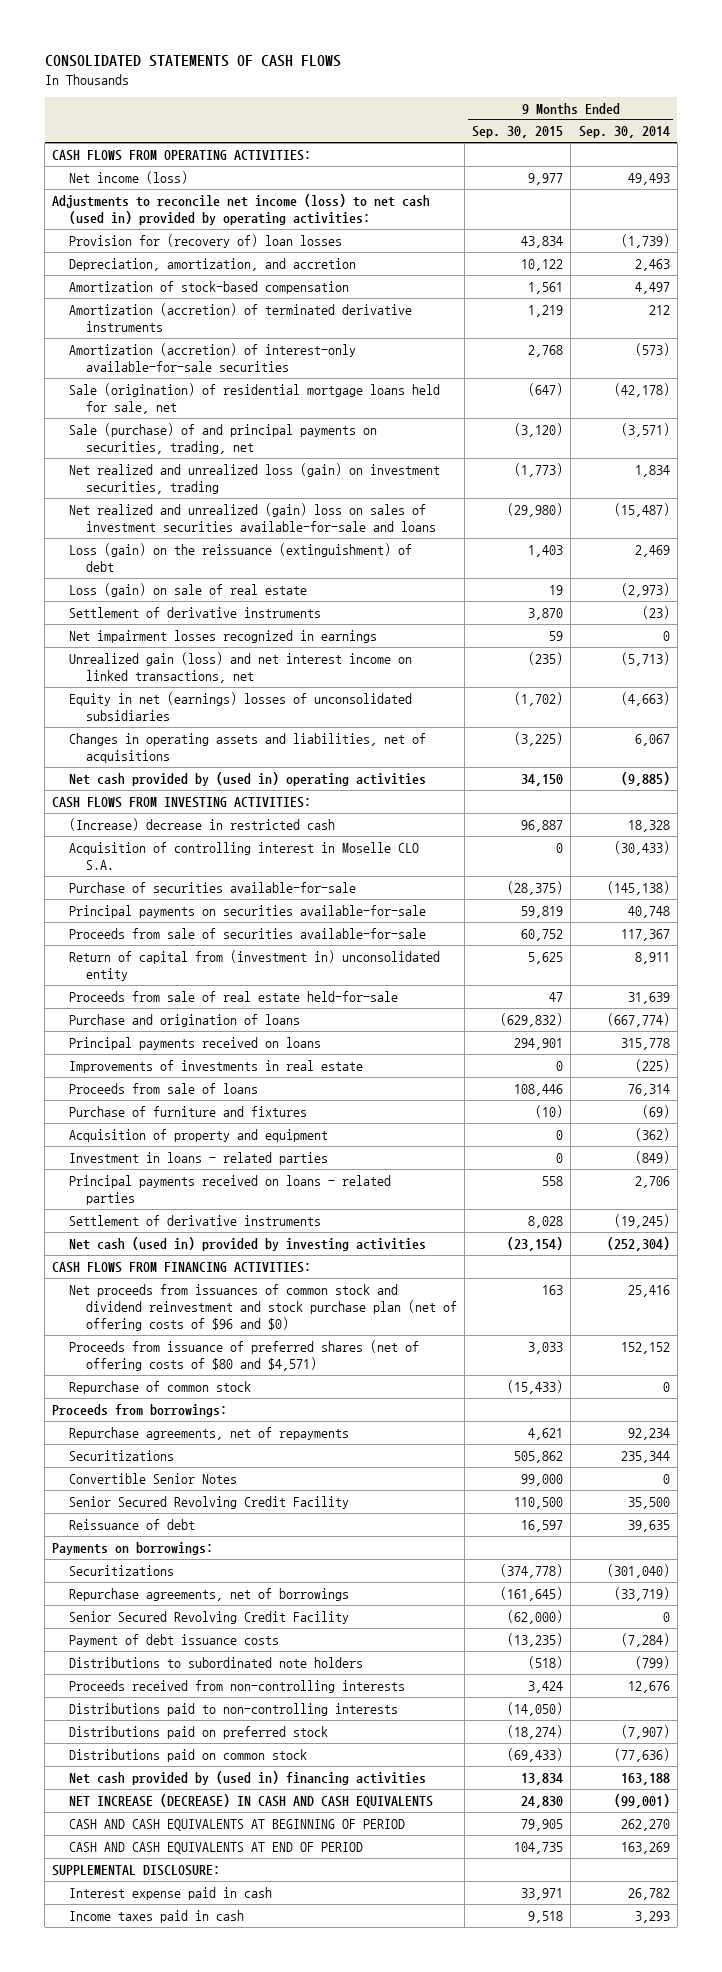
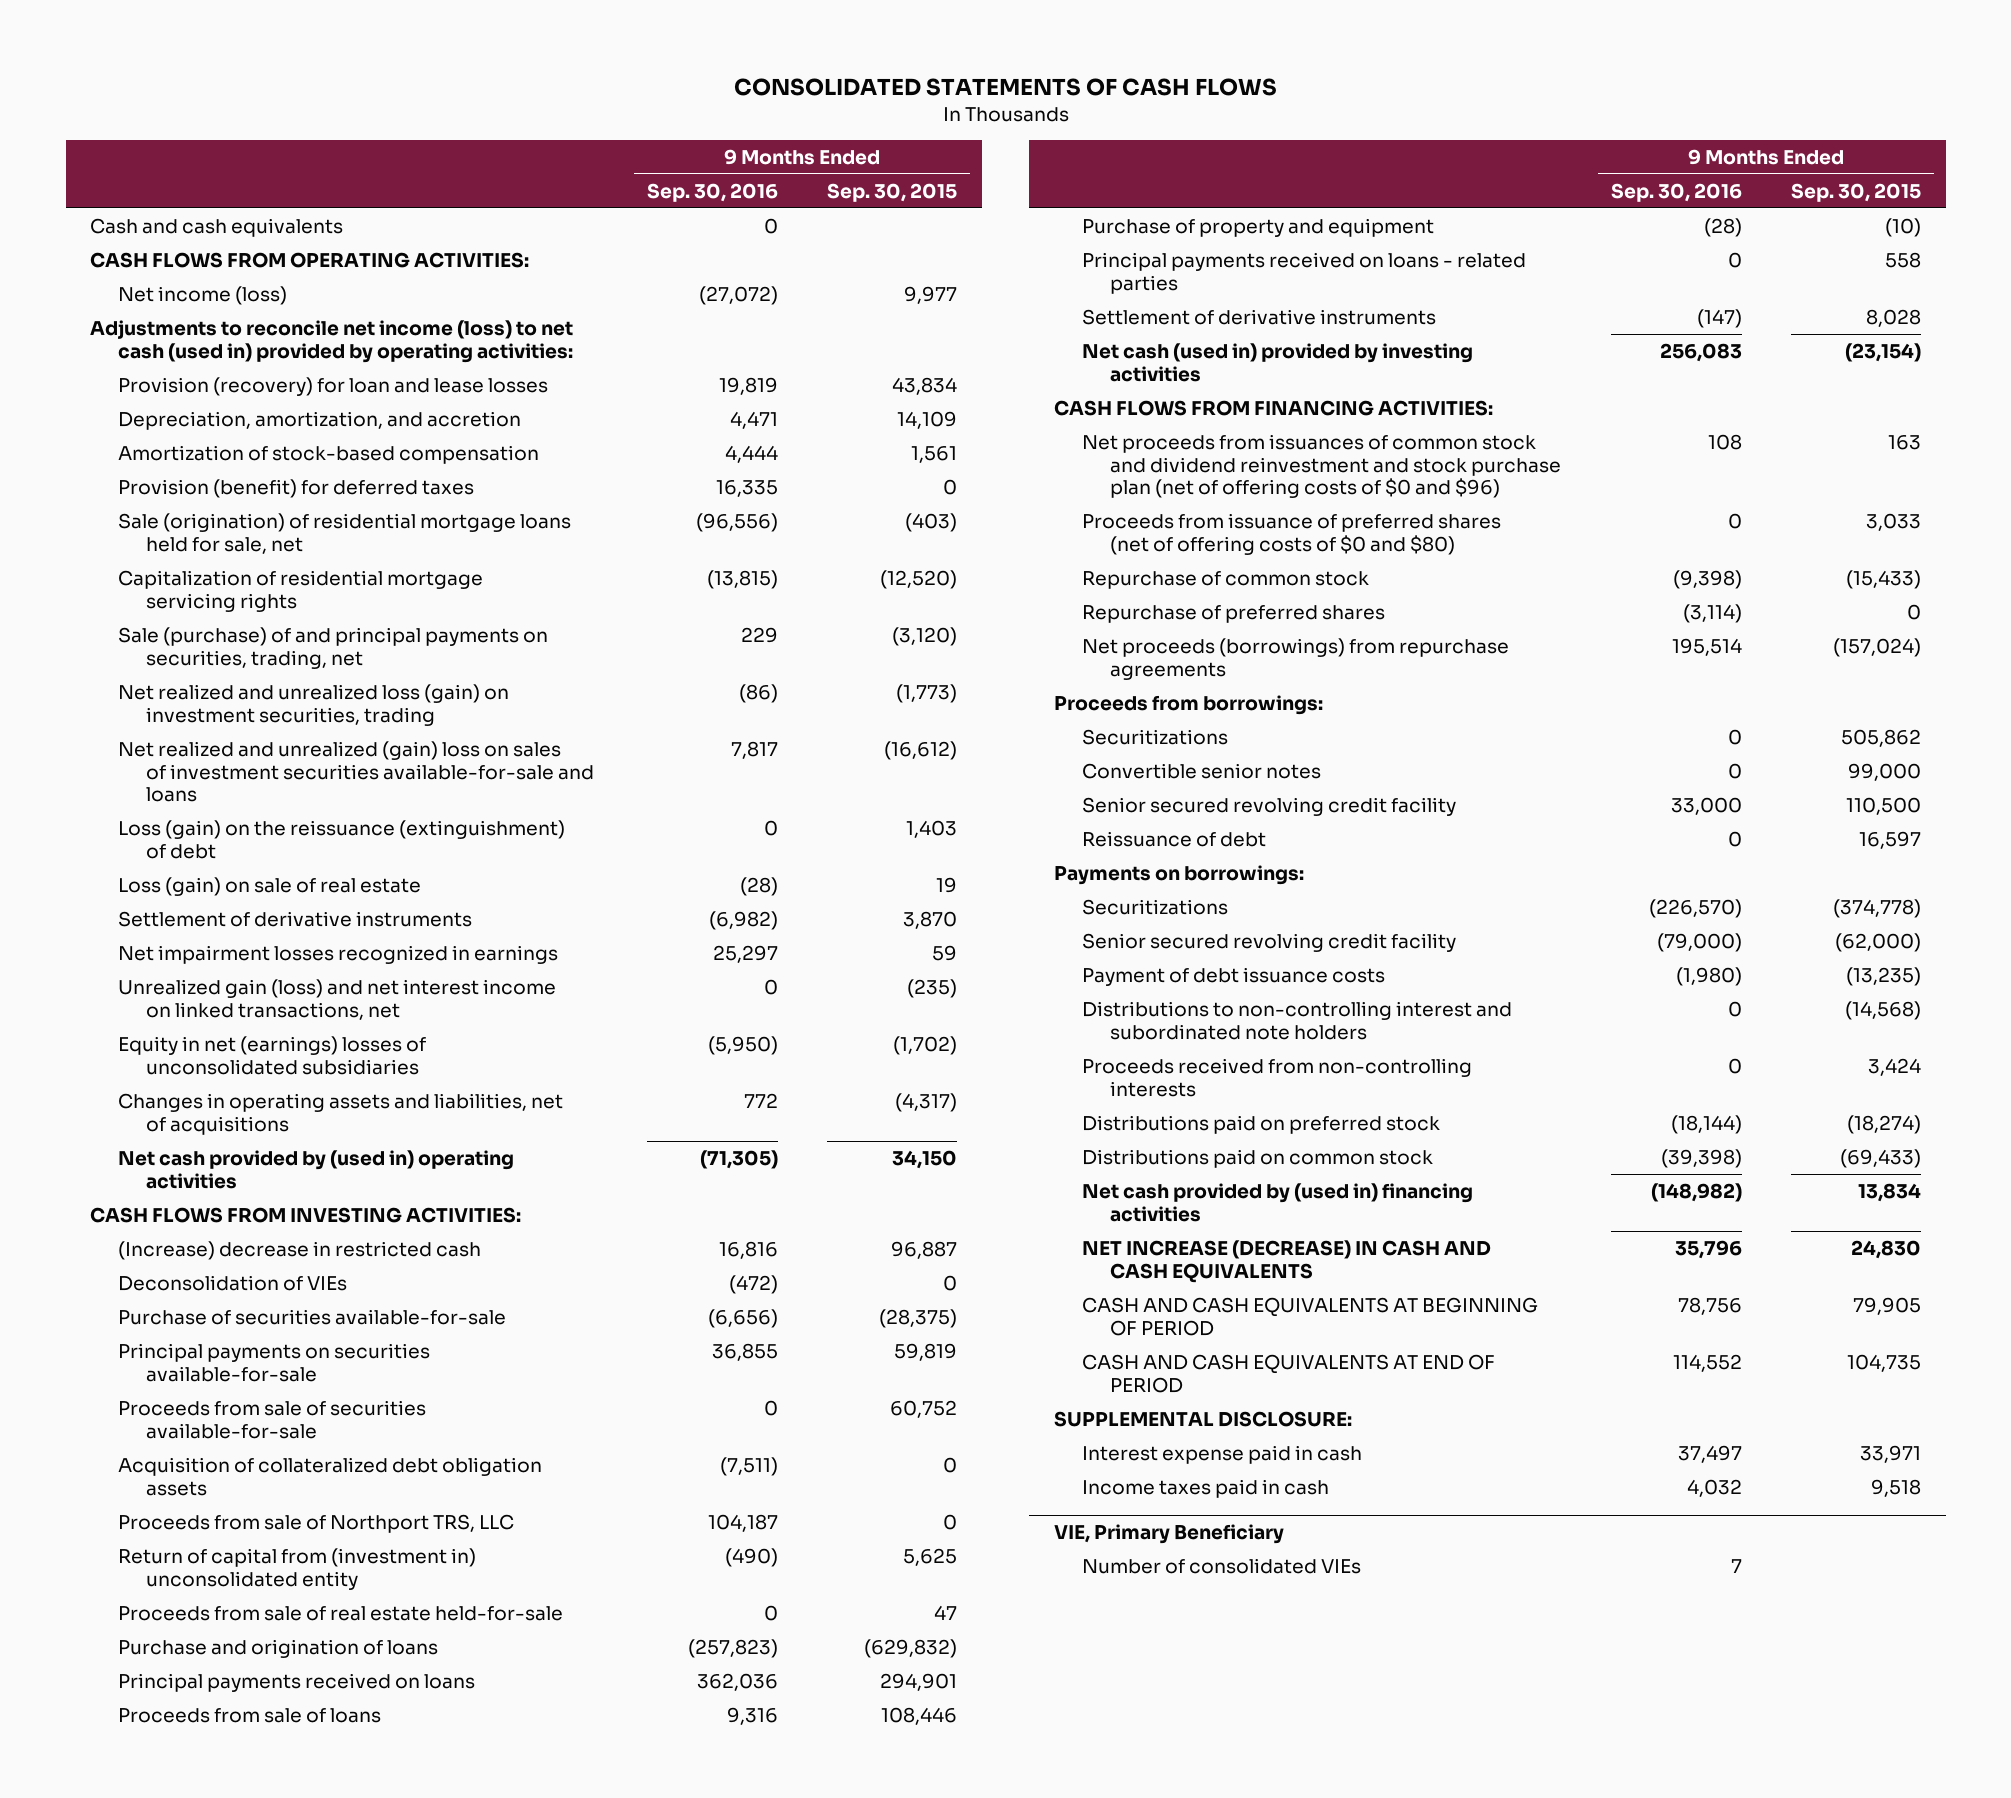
[578,126,670,139] Sep. 30, 2014 -> none
none -> [646,182,778,202] Sep. 30, 2016
none -> [90,217,344,237] Cash and cash equivalents
[69,233,343,248] Provision for (recovery of) loan losses -> [118,376,549,396] Provision (recovery) for loan and lease losses
[521,258,564,271] 10,122 -> [897,410,958,429] 14,109
[69,302,413,332] Amortization (accretion) of terminated derivative instruments -> none
[69,342,357,372] Amortization (accretion) of interest-only available-for-sale securities -> none
none -> [118,478,475,498] Provision (benefit) for deferred taxes
[528,382,564,396] (647) -> [905,512,958,532] (403)
none -> [118,569,484,612] Capitalization of residential mortgage servicing rights
[507,502,564,517] (29,980) -> [884,740,958,760] (16,612)
[514,731,564,746] (3,225) -> [895,1092,958,1112] (4,317)
[69,841,420,870] Acquisition of controlling interest in Moselle CLO S.A. -> none
none -> [118,1274,348,1291] Deconsolidation of VIEs
none -> [118,1456,543,1496] Acquisition of collateralized debt obligation assets
none -> [118,1513,515,1533] Proceeds from sale of Northport TRS, LLC
[69,1059,364,1073] Improvements of investments in real estate -> none
[69,1128,329,1142] Acquisition of property and equipment -> none
[69,1151,329,1165] Investment in loans - related parties -> none
[69,1105,308,1117] Purchase of furniture and fixtures -> [1082,217,1435,237] Purchase of property and equipment
[69,1283,457,1332] Net proceeds from issuances of common stock and dividend reinvestment and stock purchase plan (net of offering costs of $96 and $0) -> [1082,433,1562,499] Net proceeds from issuances of common stock and dividend reinvestment and stock purchase plan (net of offering costs of $0 and $96)
[69,1339,420,1371] Proceeds from issuance of preferred shares (net of offering costs of $80 and $4,571) -> [1082,512,1502,555] Proceeds from issuance of preferred shares (net of offering costs of $0 and $80)
none -> [1082,604,1386,623] Repurchase of preferred shares
none -> [1082,637,1510,680] Net proceeds (borrowings) from repurchase agreements
[69,1426,350,1440] Repurchase agreements, net of repayments -> none
[69,1472,238,1484] Convertible Senior Notes -> [1082,762,1322,779] Convertible senior notes
[69,1495,350,1509] Senior Secured Revolving Credit Facility -> [1082,796,1457,816] Senior secured revolving credit facility
[69,1587,350,1601] Repurchase agreements, net of borrowings -> none
[69,1610,350,1624] Senior Secured Revolving Credit Facility -> [1082,932,1457,952] Senior secured revolving credit facility
[69,1656,364,1668] Distributions to subordinated note holders -> [1082,1000,1513,1040] Distributions to non-controlling interest and subordinated note holders
[528,1655,564,1669] (518) -> [1845,1000,1922,1020] (14,568)
[69,1702,399,1716] Distributions paid to non-controlling interests -> none
none -> [1054,1524,1285,1545] VIE, Primary Beneficiary
none -> [1082,1557,1362,1574] Number of consolidated VIEs

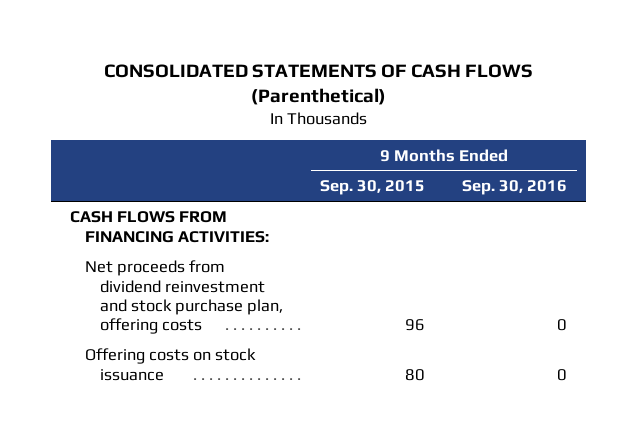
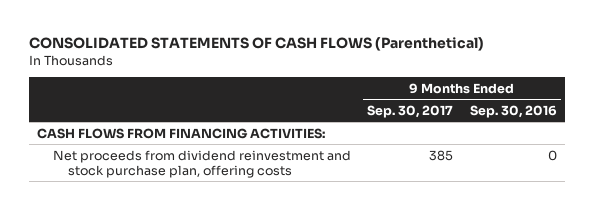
[319,180,425,196] Sep. 30, 2015 -> none
none -> [367,104,454,118] Sep. 30, 2017
[84,348,256,381] Offering costs on stock issuance -> none

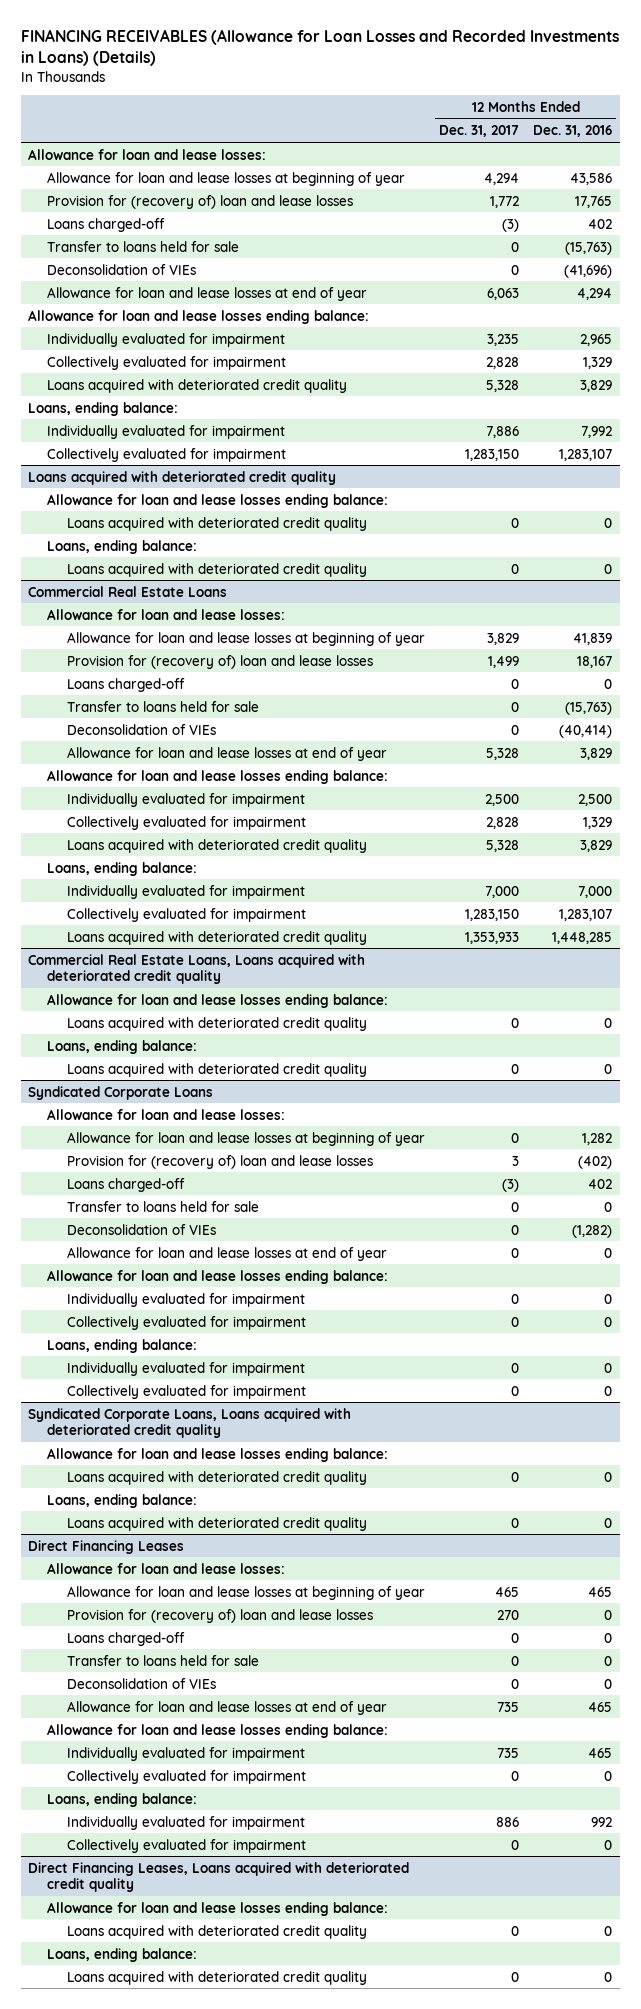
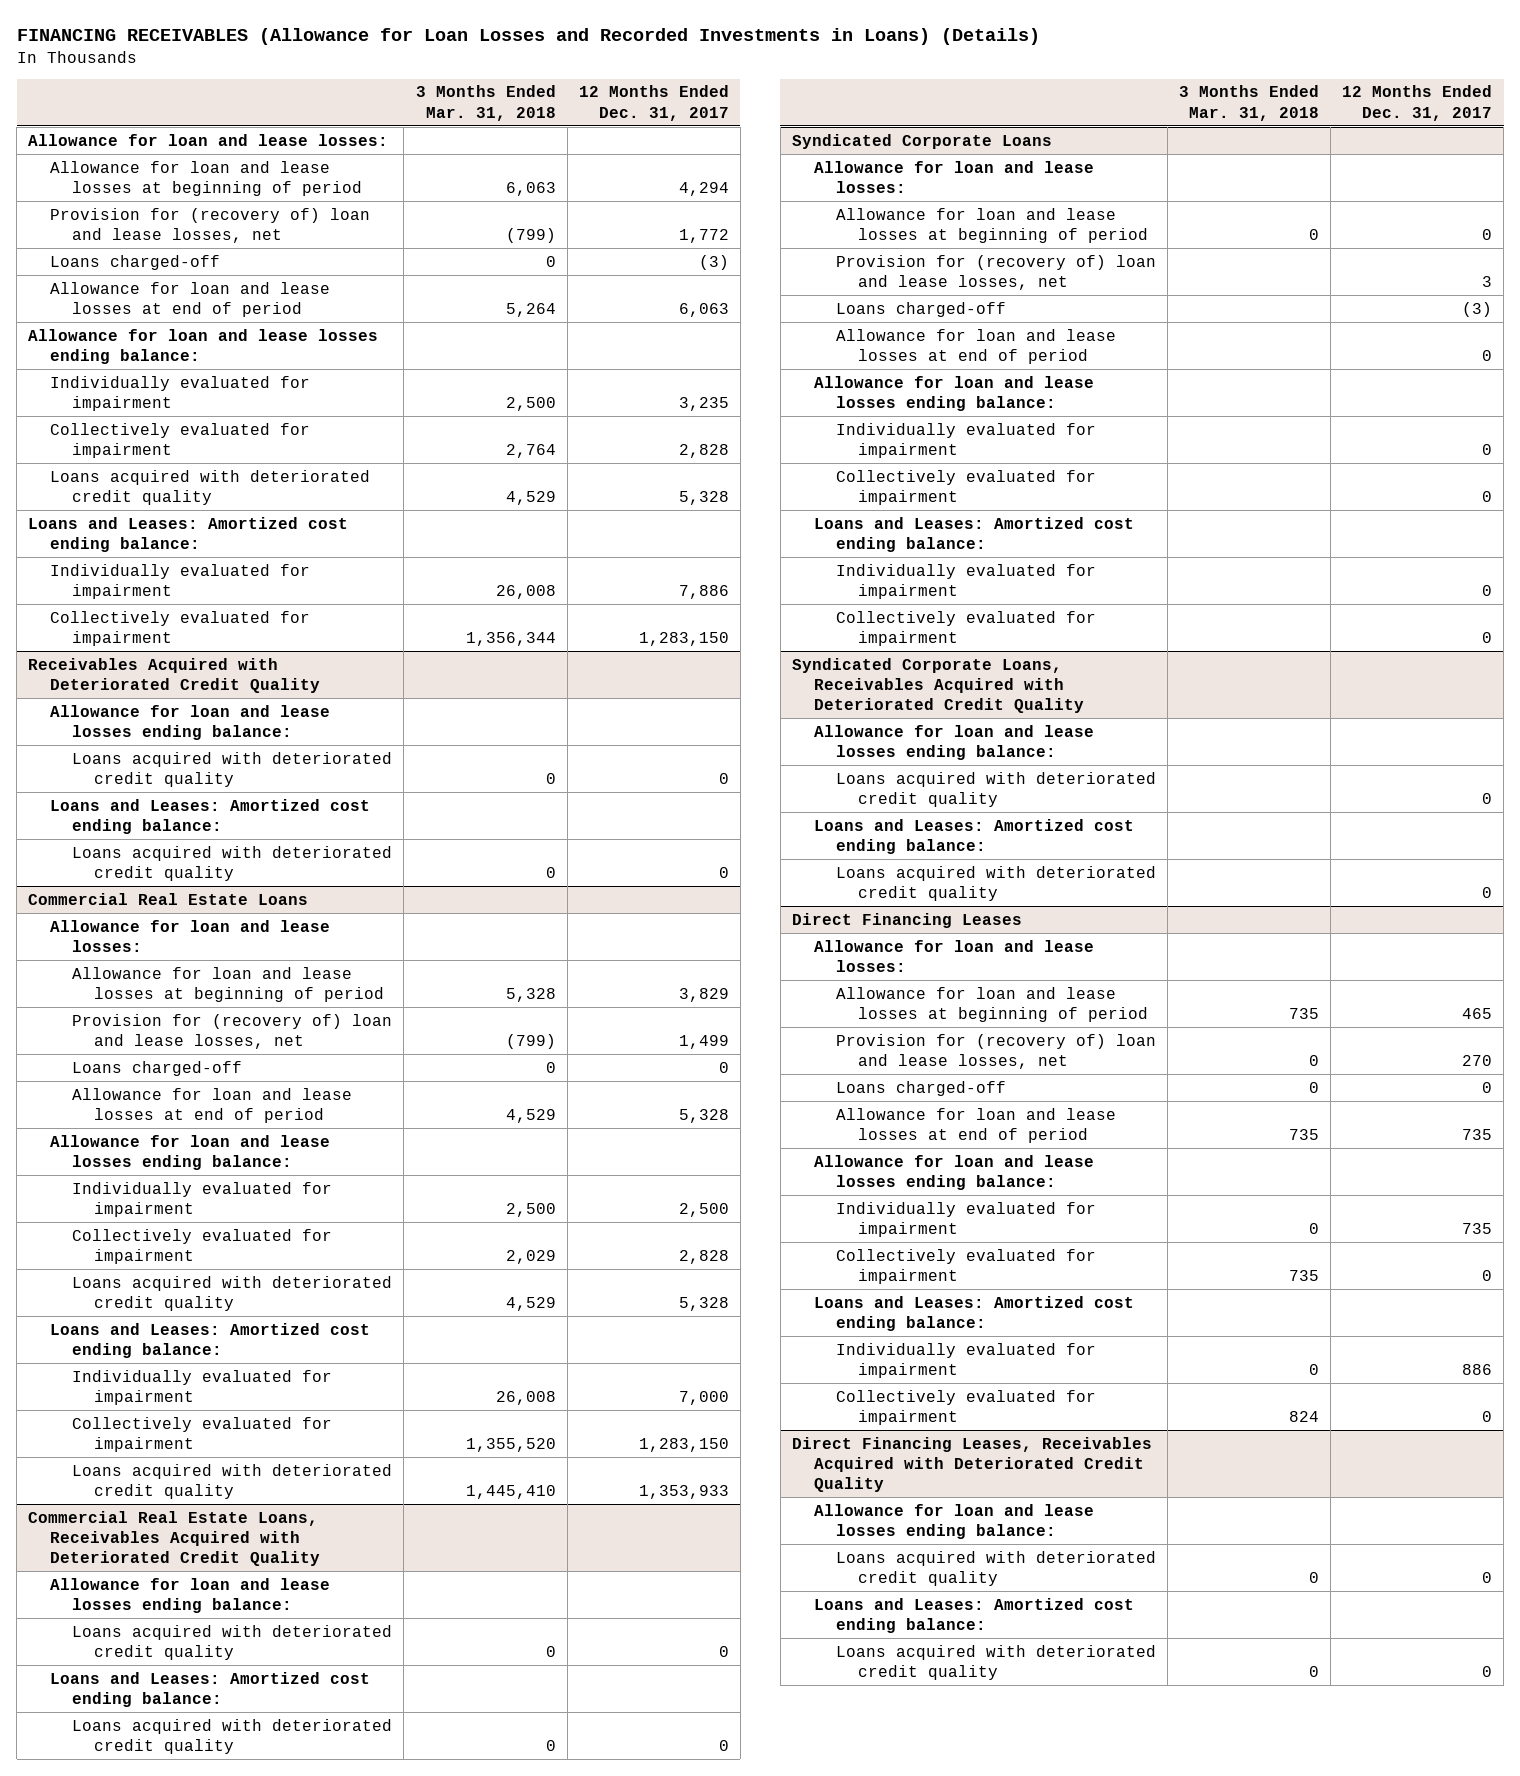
[533,125,613,138] Dec. 31, 2016 -> none
none -> [415,85,556,121] 3 Months Ended Mar. 31, 2018
[47,171,406,186] Allowance for loan and lease losses at beginning of year -> [50,160,363,196] Allowance for loan and lease losses at beginning of period
[47,194,354,209] Provision for (recovery of) loan and lease losses -> [50,207,371,243] Provision for (recovery of) loan and lease losses, net
[47,240,240,252] Transfer to loans held for sale -> none
[47,263,197,275] Deconsolidation of VIEs -> none
[47,286,368,301] Allowance for loan and lease losses at end of year -> [50,281,331,317] Allowance for loan and lease losses at end of period
[28,401,179,416] Loans, ending balance: -> [28,516,349,552] Loans and Leases: Amortized cost ending balance:
[28,470,337,485] Loans acquired with deteriorated credit quality -> [28,657,321,693] Receivables Acquired with Deteriorated Credit Quality
[47,539,198,554] Loans, ending balance: -> [50,798,371,834] Loans and Leases: Amortized cost ending balance:
[66,631,425,646] Allowance for loan and lease losses at beginning of year -> [72,966,385,1002] Allowance for loan and lease losses at beginning of period
[66,654,373,669] Provision for (recovery of) loan and lease losses -> [72,1013,393,1049] Provision for (recovery of) loan and lease losses, net
[66,700,259,712] Transfer to loans held for sale -> none
[66,723,216,735] Deconsolidation of VIEs -> none
[66,746,387,761] Allowance for loan and lease losses at end of year -> [72,1087,353,1123] Allowance for loan and lease losses at end of period
[47,861,198,876] Loans, ending balance: -> [50,1322,371,1358] Loans and Leases: Amortized cost ending balance:
[28,953,366,984] Commercial Real Estate Loans, Loans acquired with deteriorated credit quality -> [28,1510,321,1567] Commercial Real Estate Loans, Receivables Acquired with Deteriorated Credit Quality
[47,1039,198,1054] Loans, ending balance: -> [50,1671,371,1707] Loans and Leases: Amortized cost ending balance:
[66,1131,425,1146] Allowance for loan and lease losses at beginning of year -> [835,207,1148,243] Allowance for loan and lease losses at beginning of period
[66,1154,373,1169] Provision for (recovery of) loan and lease losses -> [835,254,1156,290] Provision for (recovery of) loan and lease losses, net
[66,1200,259,1212] Transfer to loans held for sale -> none
[66,1223,216,1235] Deconsolidation of VIEs -> none
[66,1246,387,1261] Allowance for loan and lease losses at end of year -> [835,328,1116,364] Allowance for loan and lease losses at end of period
[47,1338,198,1353] Loans, ending balance: -> [813,516,1134,552] Loans and Leases: Amortized cost ending balance:
[28,1407,352,1438] Syndicated Corporate Loans, Loans acquired with deteriorated credit quality -> [791,657,1084,714] Syndicated Corporate Loans, Receivables Acquired with Deteriorated Credit Quality
[47,1493,198,1508] Loans, ending balance: -> [813,818,1134,854] Loans and Leases: Amortized cost ending balance:
[66,1585,425,1600] Allowance for loan and lease losses at beginning of year -> [835,986,1148,1022] Allowance for loan and lease losses at beginning of period
[66,1608,373,1623] Provision for (recovery of) loan and lease losses -> [835,1033,1156,1069] Provision for (recovery of) loan and lease losses, net
[66,1654,259,1666] Transfer to loans held for sale -> none
[66,1677,216,1689] Deconsolidation of VIEs -> none
[66,1700,387,1715] Allowance for loan and lease losses at end of year -> [835,1107,1116,1143] Allowance for loan and lease losses at end of period
[47,1792,198,1807] Loans, ending balance: -> [813,1295,1134,1331] Loans and Leases: Amortized cost ending balance:
[28,1861,410,1892] Direct Financing Leases, Loans acquired with deteriorated credit quality -> [791,1436,1152,1493] Direct Financing Leases, Receivables Acquired with Deteriorated Credit Quality
[47,1947,198,1962] Loans, ending balance: -> [813,1597,1134,1633] Loans and Leases: Amortized cost ending balance:

